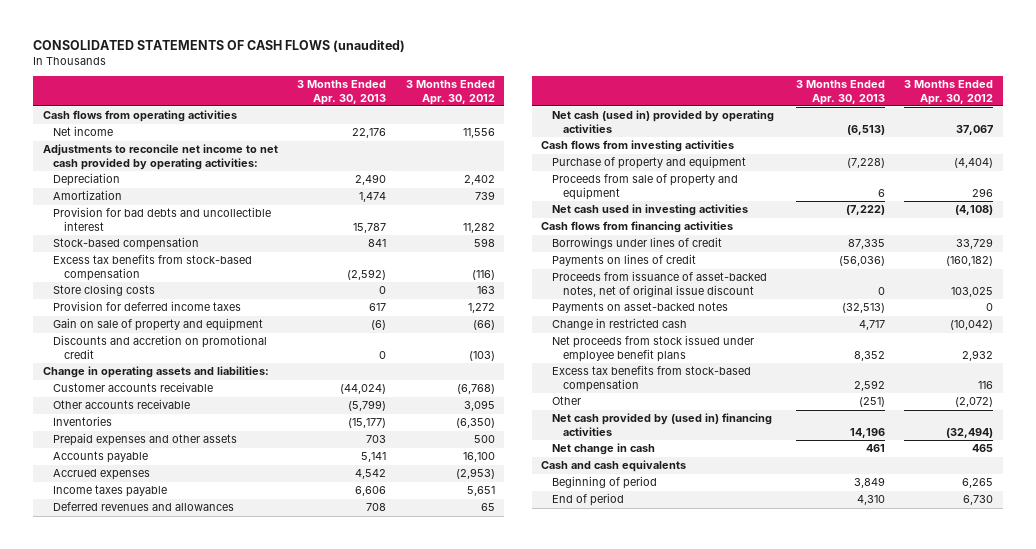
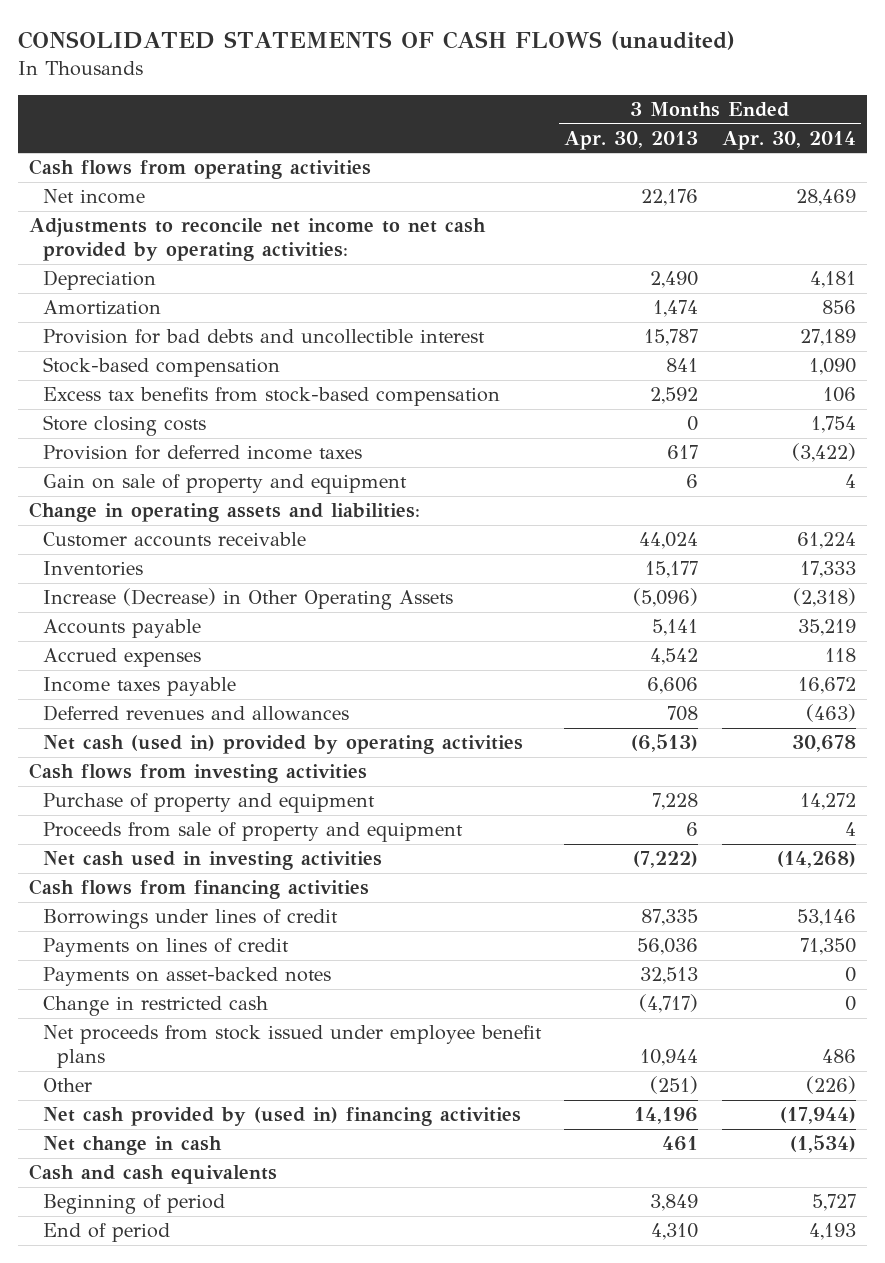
[405,80,495,105] 3 Months Ended Apr. 30, 2012 -> none
none -> [721,130,856,150] Apr. 30, 2014
[53,254,253,281] Excess tax benefits from stock-based compensation -> none
[552,365,752,392] Excess tax benefits from stock-based compensation -> [43,387,501,407] Excess tax benefits from stock-based compensation
[53,335,268,359] Discounts and accretion on promotional credit -> none
[371,320,387,331] (6) -> [686,474,699,489] 6
[53,399,191,410] Other accounts receivable -> none
[53,433,238,447] Prepaid expenses and other assets -> none
[340,384,387,395] (44,024) -> [639,532,699,550] 44,024
[348,418,387,429] (15,177) -> [645,561,699,579] 15,177
none -> [43,588,454,611] Increase (Decrease) in Other Operating Assets
[846,158,885,169] (7,228) -> [652,793,699,811] 7,228
[552,271,768,297] Proceeds from issuance of asset-backed notes, net of original issue discount -> none
[838,256,885,267] (56,036) -> [637,938,699,956] 56,036
[841,303,885,314] (32,513) -> [640,967,699,985] 32,513
[858,320,885,331] 4,717 -> [639,994,699,1014] (4,717)
[853,350,885,361] 8,352 -> [640,1049,699,1067] 10,944

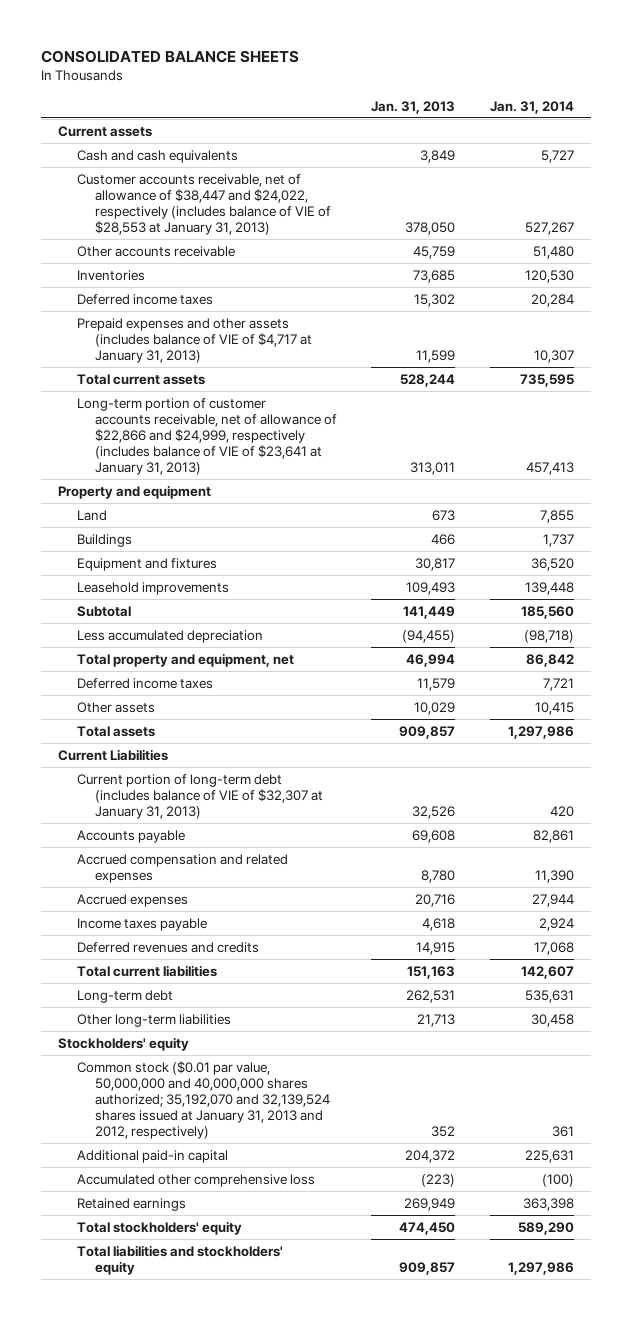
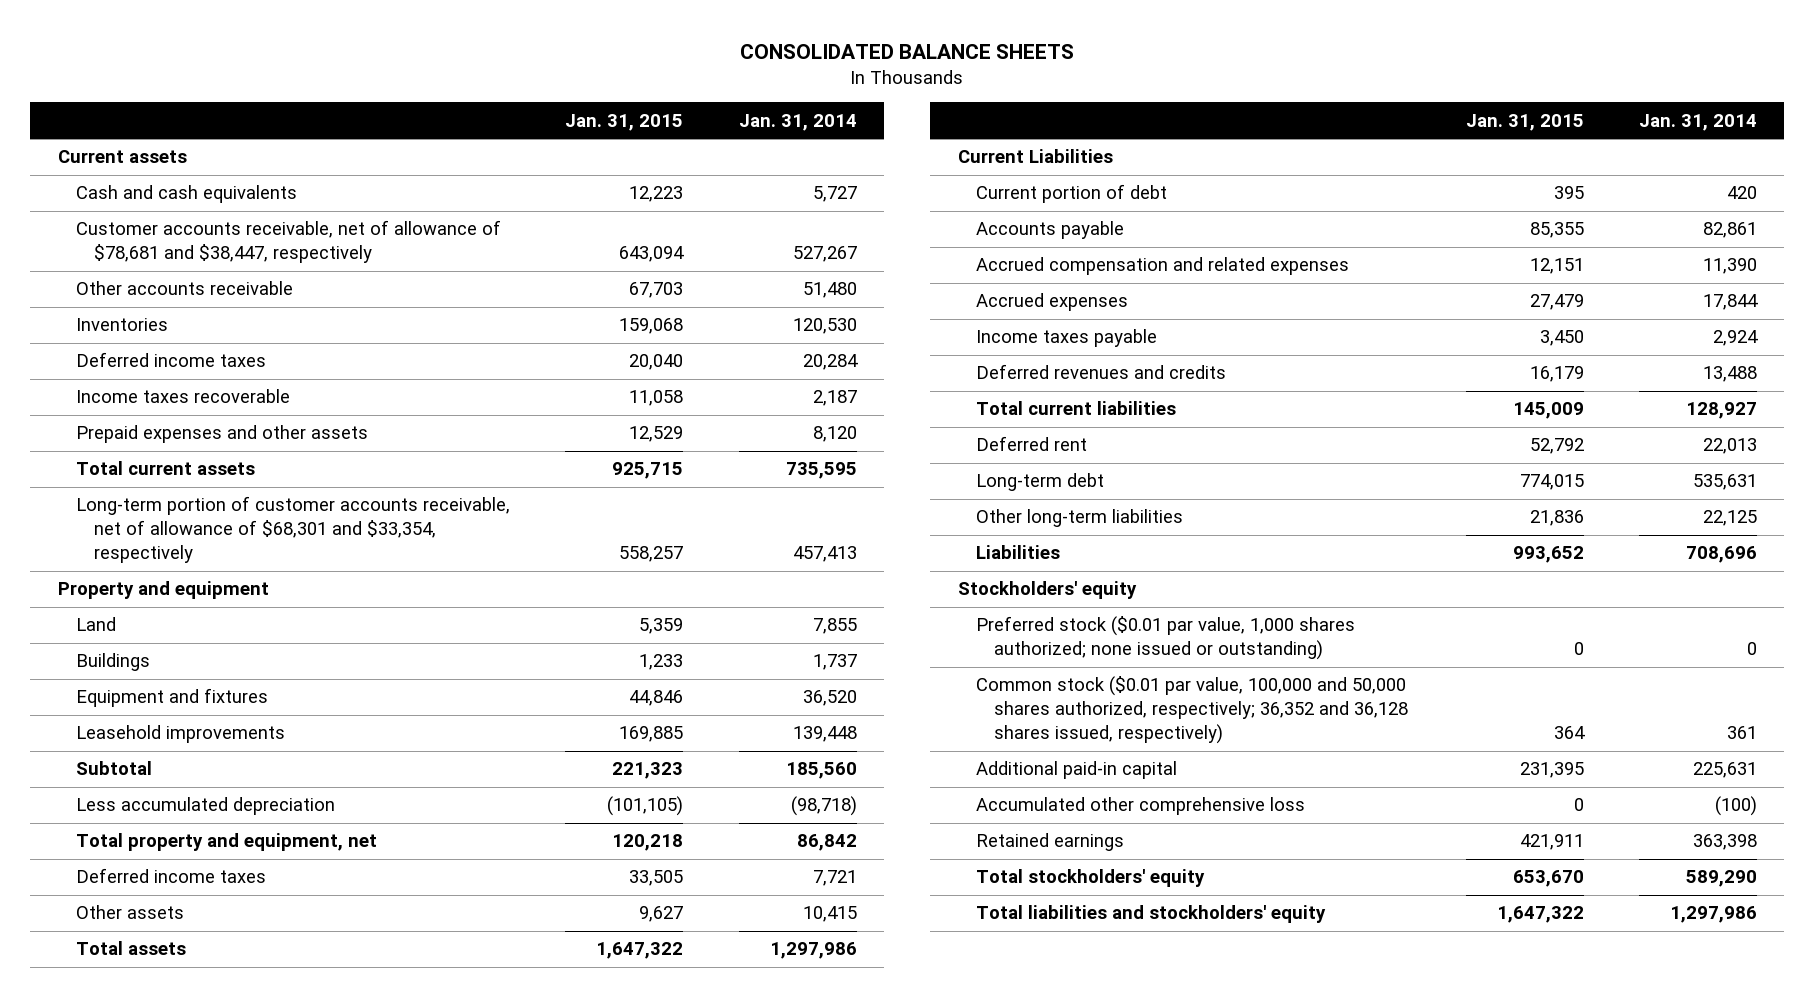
[371,100,456,114] Jan. 31, 2013 -> none
none -> [565,113,684,131] Jan. 31, 2015
[76,173,331,236] Customer accounts receivable, net of allowance of $38,447 and $24,022, respectively (includes balance of VIE of $28,553 at January 31, 2013) -> [76,220,502,264] Customer accounts receivable, net of allowance of $78,681 and $38,447, respectively
none -> [76,389,291,404] Income taxes recoverable
[76,317,312,363] Prepaid expenses and other assets (includes balance of VIE of $4,717 at January 31, 2013) -> [76,425,369,444] Prepaid expenses and other assets
[534,349,575,363] 10,307 -> [812,426,857,443] 8,120
[76,397,337,476] Long-term portion of customer accounts receivable, net of allowance of $22,866 and $24,999, respectively (includes balance of VIE of $23,641 at January 31, 2013) -> [76,496,511,564] Long-term portion of customer accounts receivable, net of allowance of $68,301 and $33,354, respectively
[76,773,323,819] Current portion of long-term debt (includes balance of VIE of $32,307 at January 31, 2013) -> [976,184,1168,204] Current portion of debt
[532,893,575,907] 27,944 -> [1702,294,1758,311] 17,844
[534,941,575,955] 17,068 -> [1702,366,1757,383] 13,488
[521,965,575,979] 142,607 -> [1685,402,1757,420] 128,927
none -> [976,436,1088,452] Deferred rent
[531,1013,575,1027] 30,458 -> [1702,510,1757,527] 22,125
none -> [976,545,1061,560] Liabilities
none -> [976,616,1356,661] Preferred stock ($0.01 par value, 1,000 shares authorized; none issued or outstanding)
[76,1060,330,1140] Common stock ($0.01 par value, 50,000,000 and 40,000,000 shares authorized; 35,192,070 and 32,139,524 shares issued at January 31, 2013 and 2012, respectively) -> [976,676,1409,745] Common stock ($0.01 par value, 100,000 and 50,000 shares authorized, respectively; 36,352 and 36,128 shares issued, respectively)

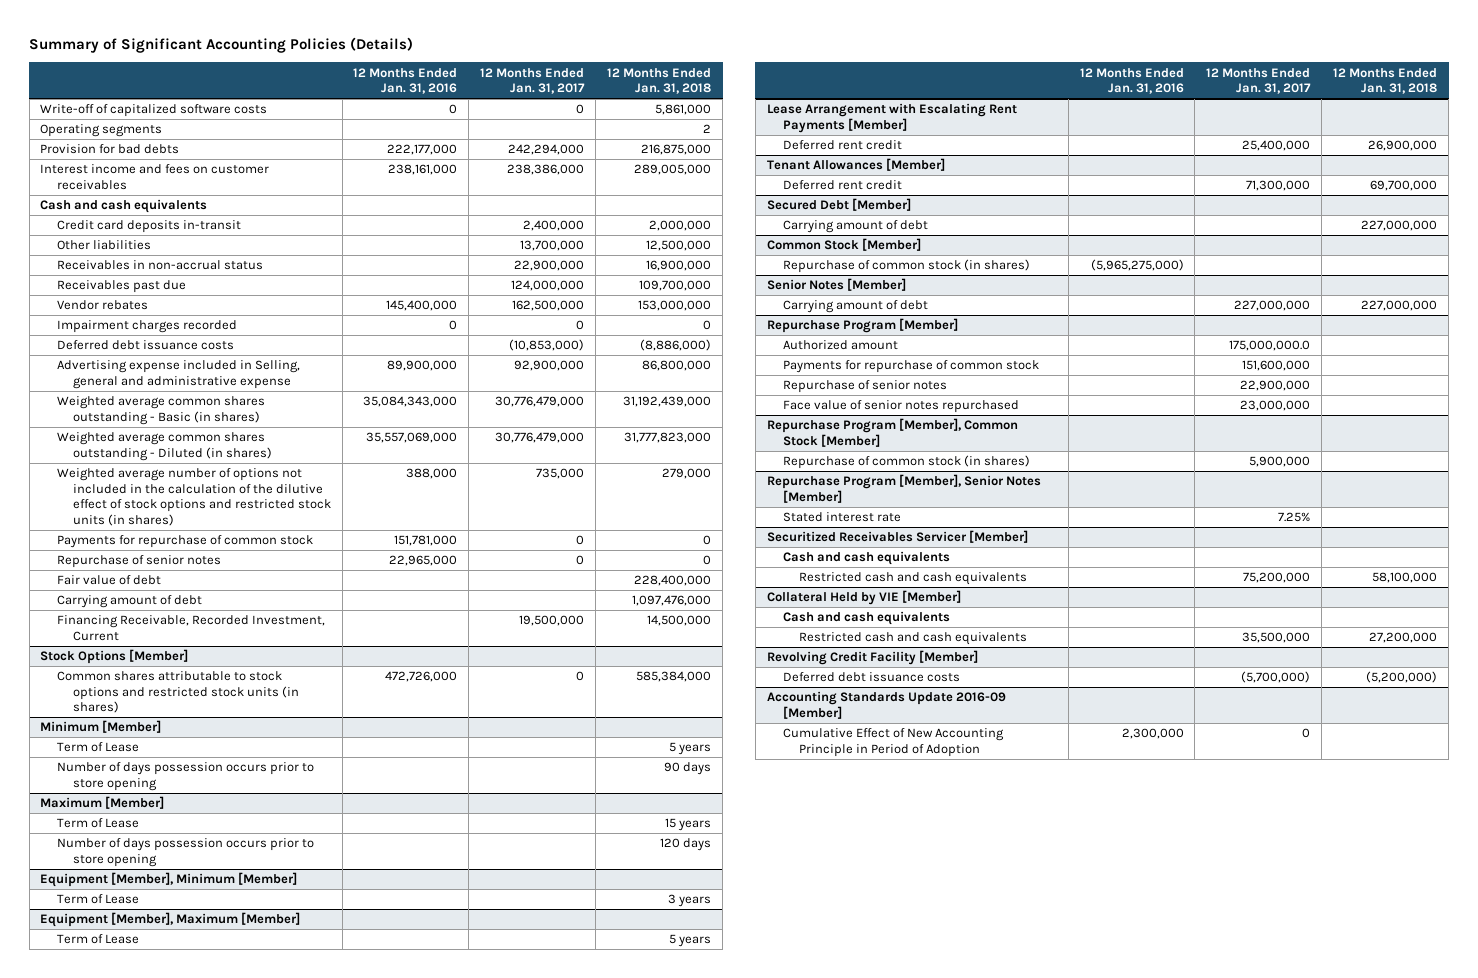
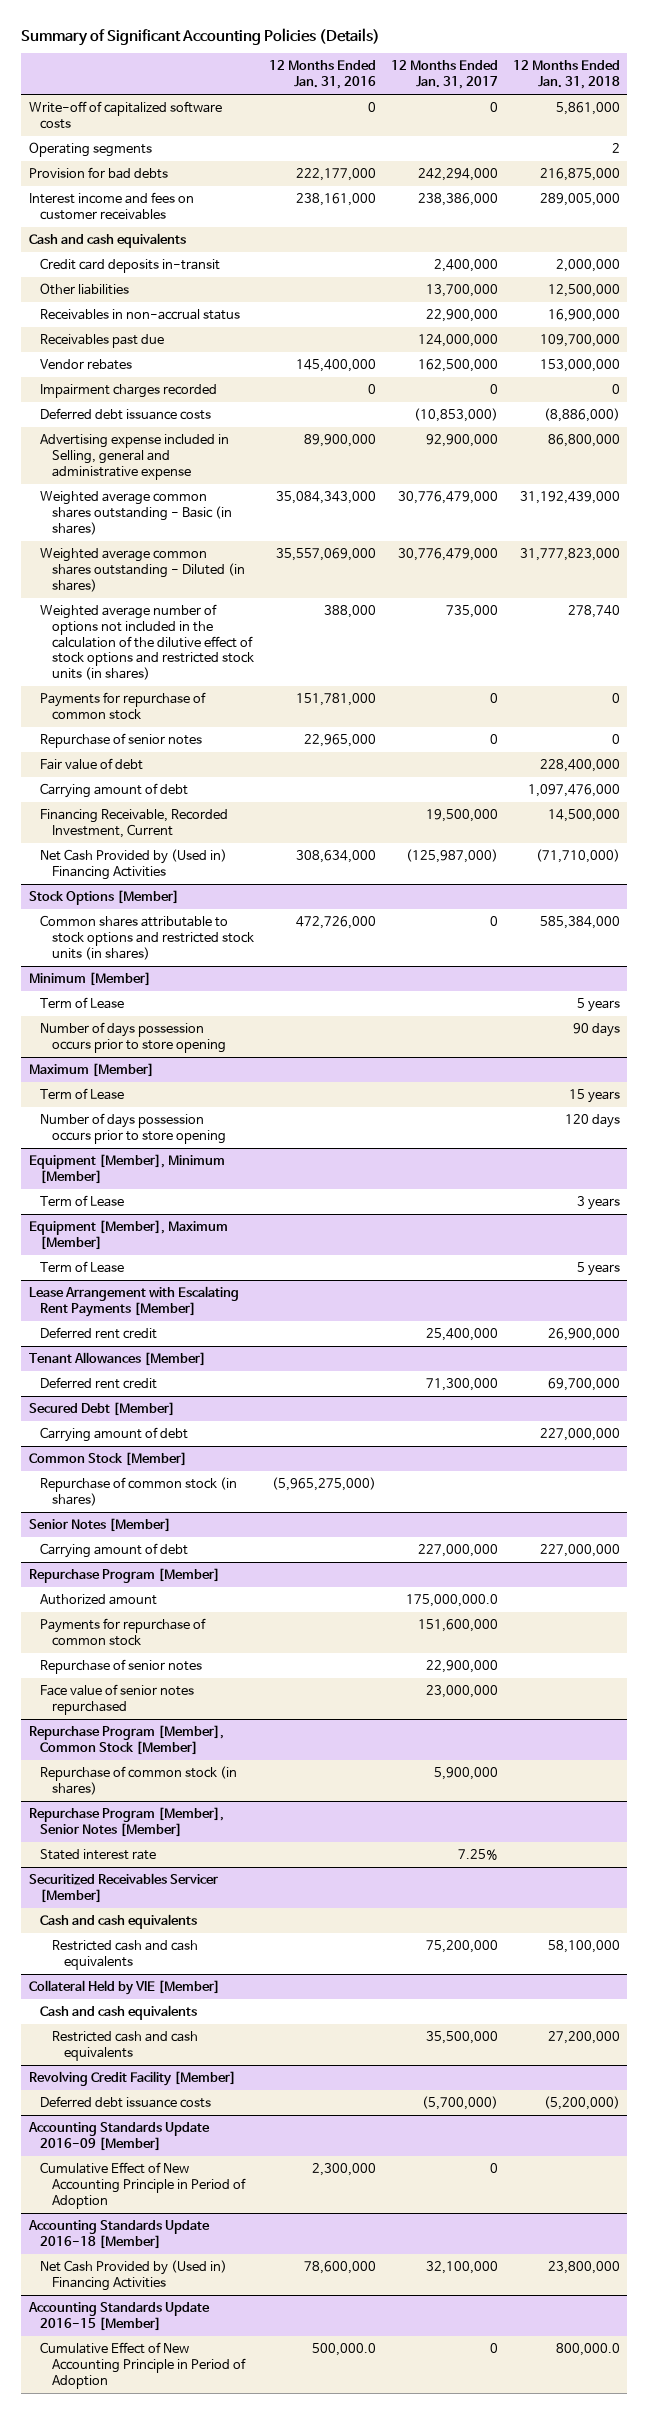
[662,468,712,480] 279,000 -> [567,605,620,619] 278,740
none -> [40,849,228,880] Net Cash Provided by (Used in) Financing Activities
none -> [27,2220,210,2249] Accounting Standards Update 2016-18 [Member]
none -> [40,2260,228,2291] Net Cash Provided by (Used in) Financing Activities
none -> [27,2302,210,2331] Accounting Standards Update 2016-15 [Member]
none -> [40,2342,246,2389] Cumulative Effect of New Accounting Principle in Period of Adoption

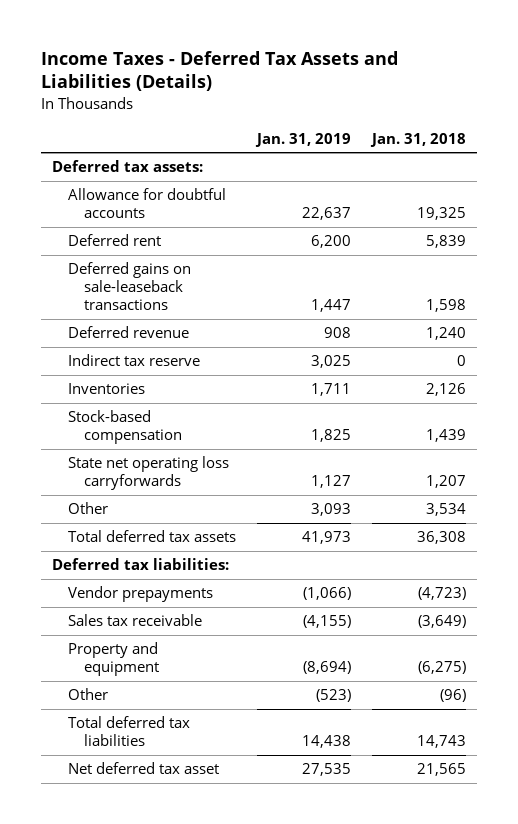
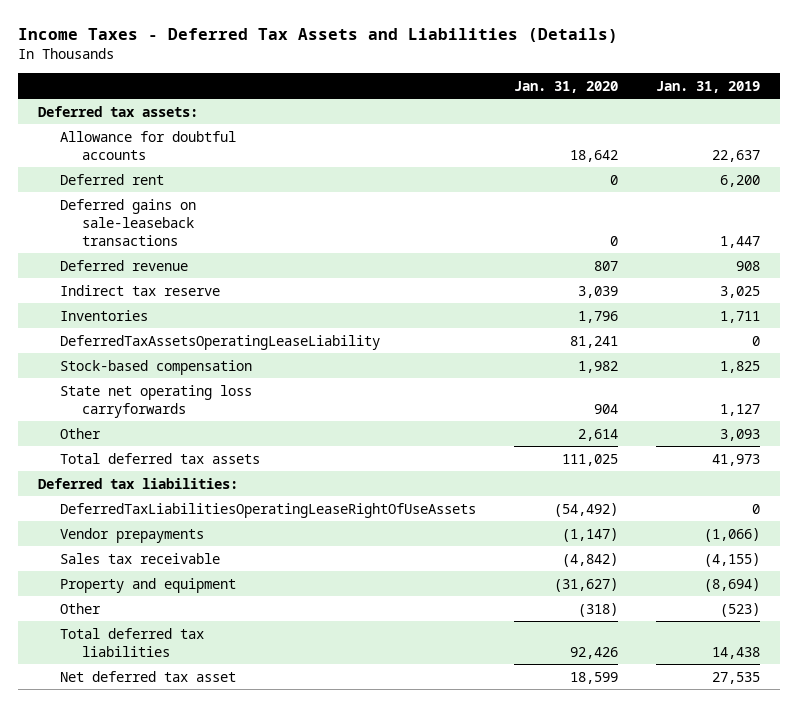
[370,132,467,147] Jan. 31, 2018 -> none
none -> [513,80,618,93] Jan. 31, 2020
none -> [59,334,380,350] DeferredTaxAssetsOperatingLeaseLiability
none -> [59,502,476,518] DeferredTaxLiabilitiesOperatingLeaseRightOfUseAssets

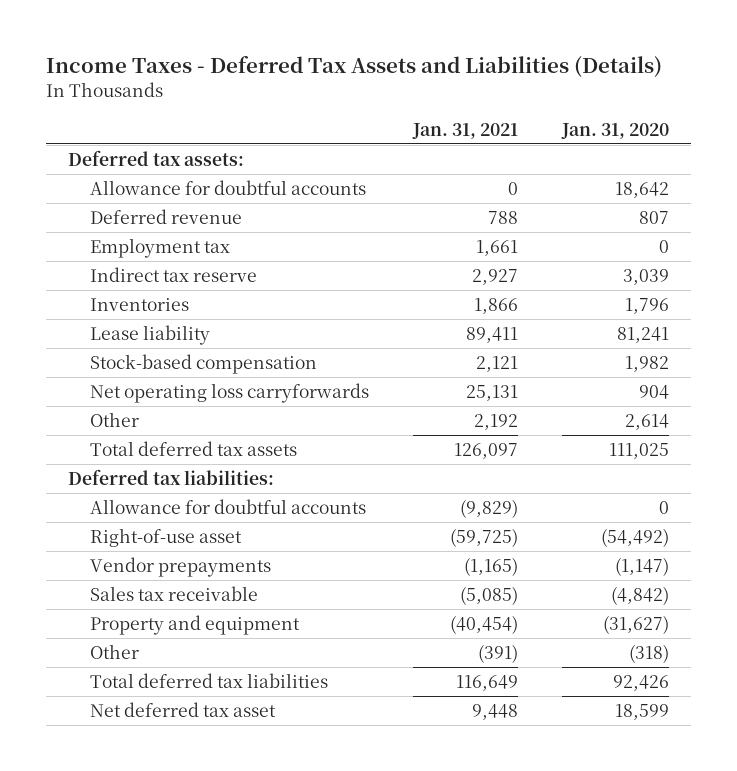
[656,80,761,93] Jan. 31, 2019 -> none
none -> [412,122,519,139] Jan. 31, 2021
[59,173,164,185] Deferred rent -> none
[59,198,196,246] Deferred gains on sale-leaseback transactions -> none
none -> [90,238,231,259] Employment tax
[59,334,380,350] DeferredTaxAssetsOperatingLeaseLiability -> [90,325,211,346] Lease liability
[59,384,252,418] State net operating loss carryforwards -> [90,383,370,404] Net operating loss carryforwards
none -> [90,499,367,515] Allowance for doubtful accounts
[59,502,476,518] DeferredTaxLiabilitiesOperatingLeaseRightOfUseAssets -> [90,528,243,548] Right-of-use asset

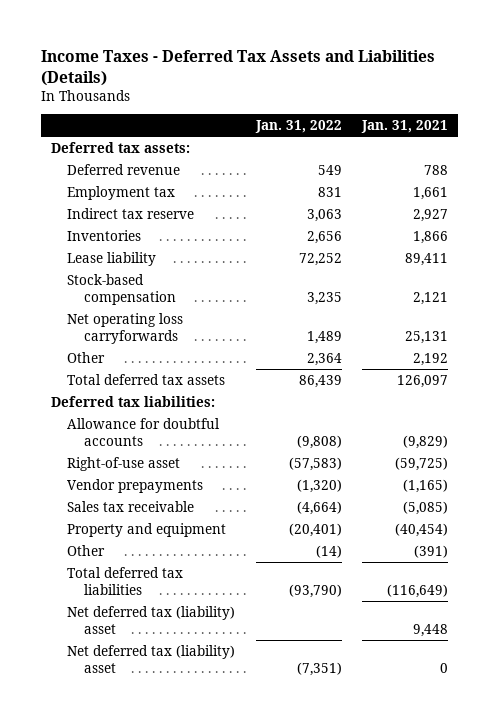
[561,122,670,139] Jan. 31, 2020 -> none
none -> [254,120,342,134] Jan. 31, 2022
[90,180,367,196] Allowance for doubtful accounts -> none
[456,675,519,692] 116,649 -> [387,583,449,598] (116,649)
[90,702,277,718] Net deferred tax asset -> [67,605,236,634] Net deferred tax (liability) asset
none -> [67,644,236,673] Net deferred tax (liability) asset

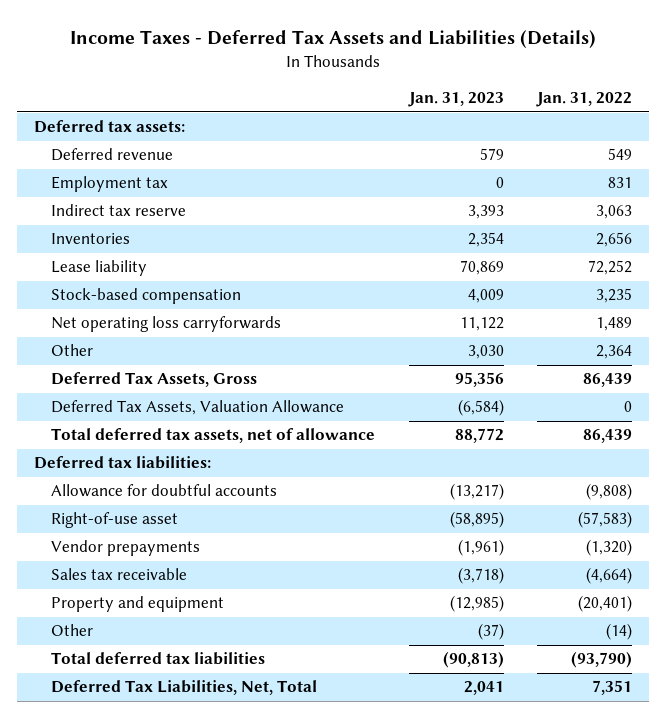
[361,120,449,134] Jan. 31, 2021 -> none
none -> [407,92,504,108] Jan. 31, 2023
none -> [51,372,258,388] Deferred Tax Assets, Gross
none -> [51,400,345,416] Deferred Tax Assets, Valuation Allowance
[67,373,226,385] Total deferred tax assets -> [51,428,376,444] Total deferred tax assets, net of allowance
[67,605,236,634] Net deferred tax (liability) asset -> none
[67,644,236,673] Net deferred tax (liability) asset -> none
none -> [51,680,318,696] Deferred Tax Liabilities, Net, Total

